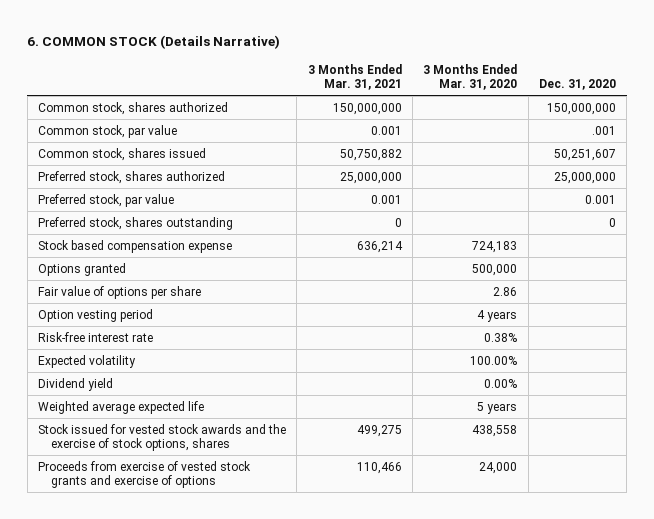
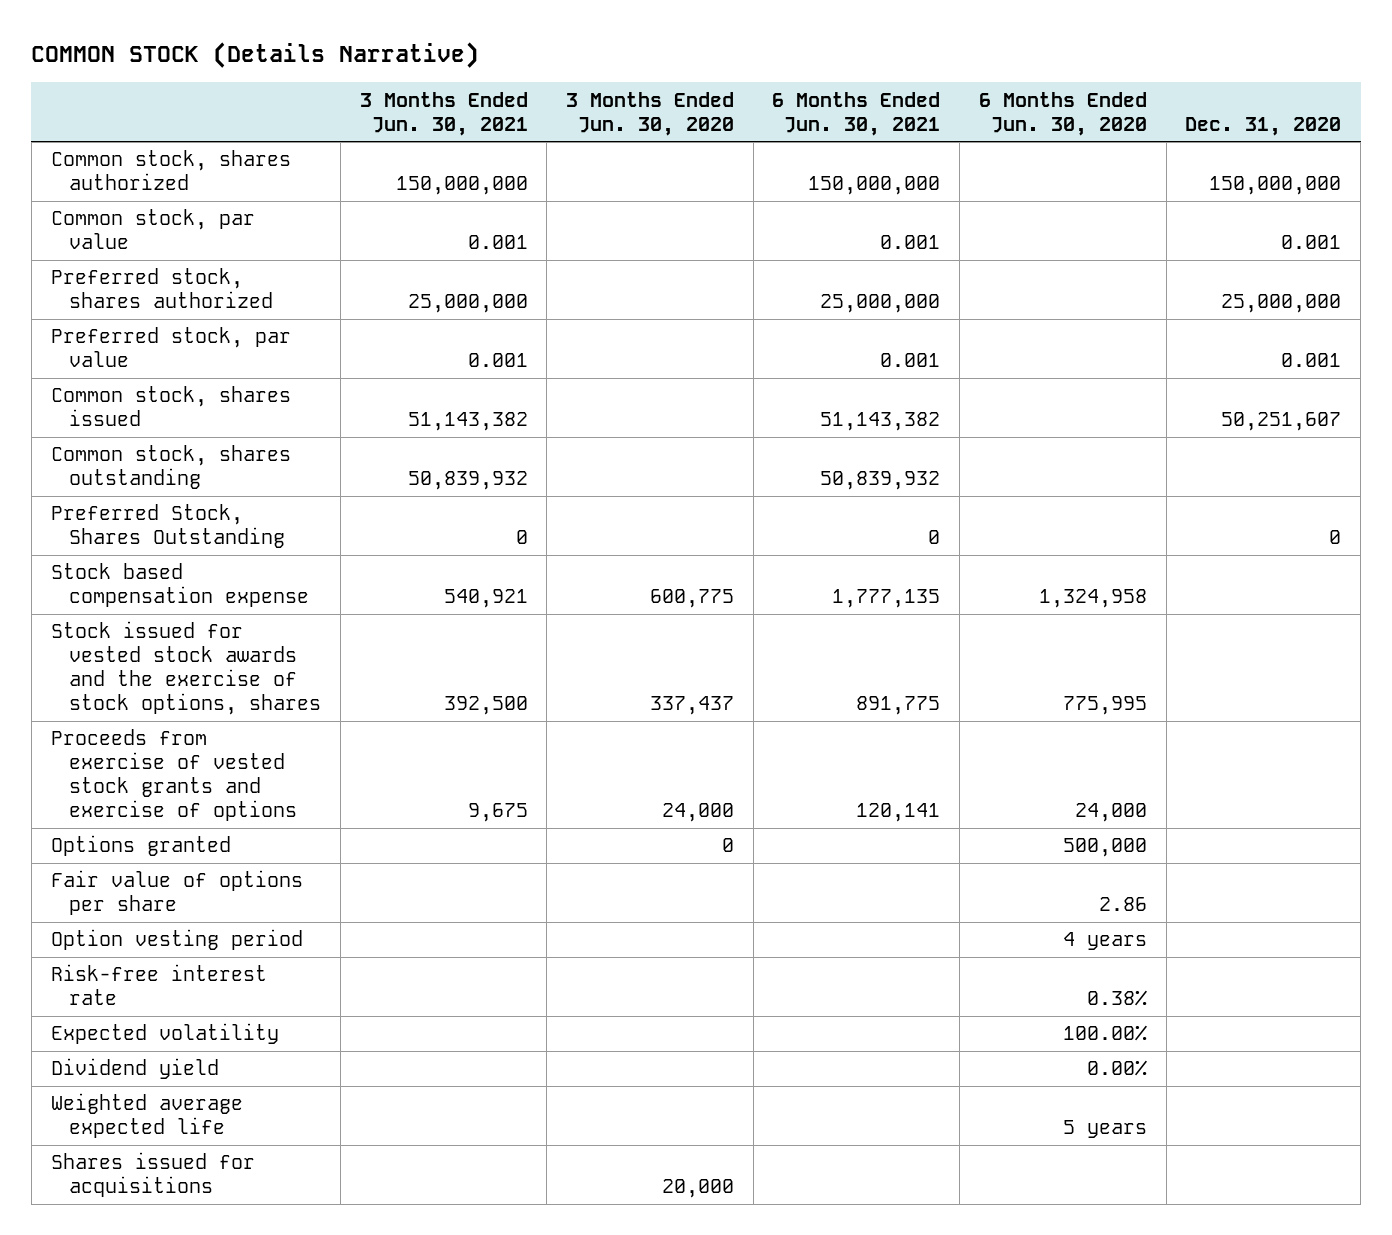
[27,34,281,49] 6. COMMON STOCK (Details Narrative) -> [31,42,480,69] COMMON STOCK (Details Narrative)
[307,63,402,90] 3 Months Ended Mar. 31, 2021 -> none
[423,63,518,90] 3 Months Ended Mar. 31, 2020 -> none
none -> [359,91,528,136] 3 Months Ended Jun. 30, 2021
none -> [566,91,735,136] 3 Months Ended Jun. 30, 2020
none -> [772,91,941,136] 6 Months Ended Jun. 30, 2021
none -> [978,91,1147,136] 6 Months Ended Jun. 30, 2020
[591,125,616,135] .001 -> [1281,235,1342,250] 0.001
[38,147,207,161] Common stock, shares issued -> [50,386,291,427] Common stock, shares issued
none -> [50,445,291,490] Common stock, shares outstanding
[38,216,234,230] Preferred stock, shares outstanding -> [50,504,286,549] Preferred Stock, Shares Outstanding
[38,423,287,451] Stock issued for vested stock awards and the exercise of stock options, shares -> [50,621,322,716] Stock issued for vested stock awards and the exercise of stock options, shares
[38,460,252,488] Proceeds from exercise of vested stock grants and exercise of options -> [50,729,298,822] Proceeds from exercise of vested stock grants and exercise of options
none -> [50,1152,255,1198] Shares issued for acquisitions

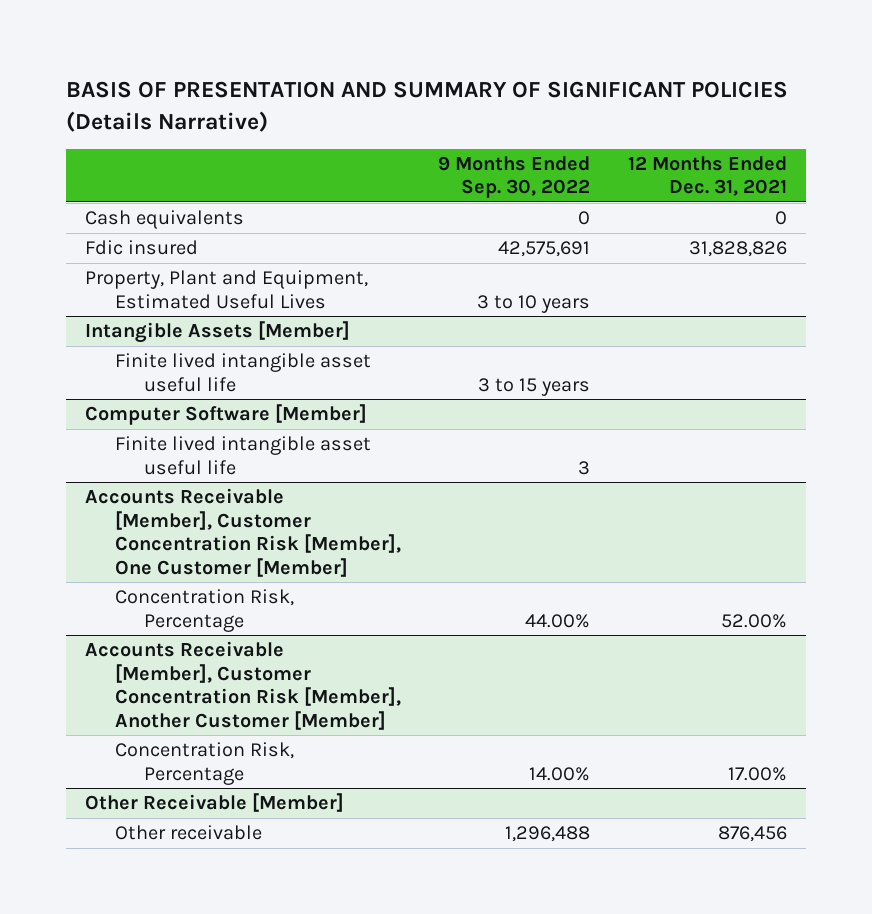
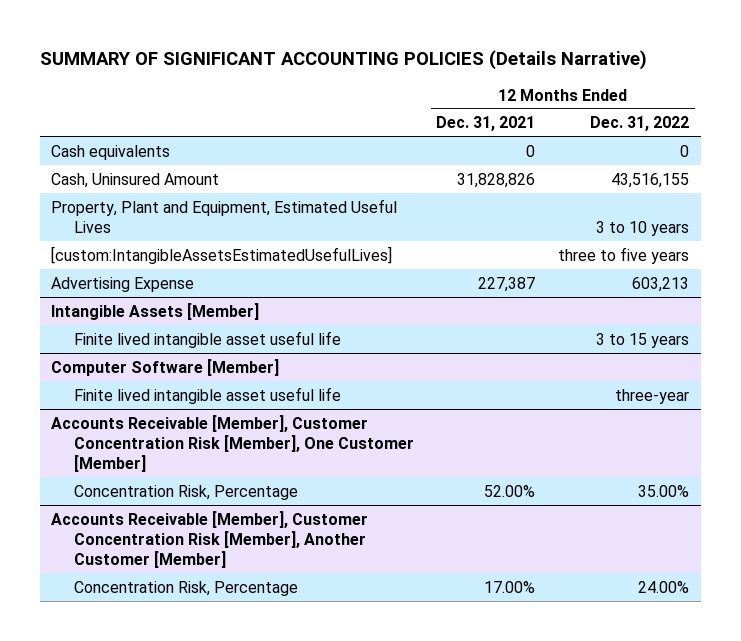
[66,81,789,132] BASIS OF PRESENTATION AND SUMMARY OF SIGNIFICANT POLICIES (Details Narrative) -> [40,50,648,71] SUMMARY OF SIGNIFICANT ACCOUNTING POLICIES (Details Narrative)
[438,155,591,199] 9 Months Ended Sep. 30, 2022 -> none
none -> [590,116,690,132] Dec. 31, 2022
[85,240,199,256] Fdic insured -> [51,172,220,188] Cash, Uninsured Amount
none -> [51,245,393,264] [custom:IntangibleAssetsEstimatedUsefulLives]
none -> [51,276,195,292] Advertising Expense
[85,793,345,813] Other Receivable [Member] -> none
[114,825,262,841] Other receivable -> none

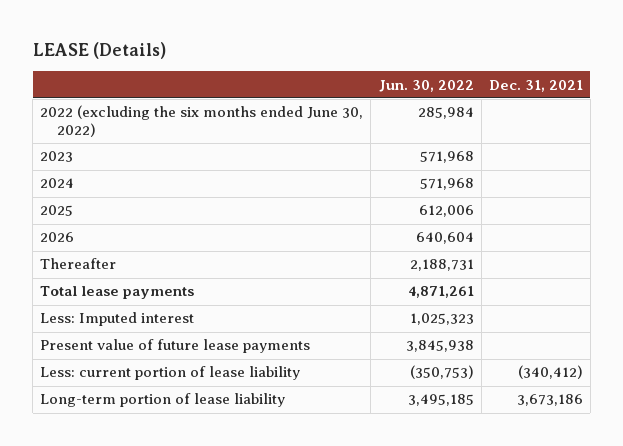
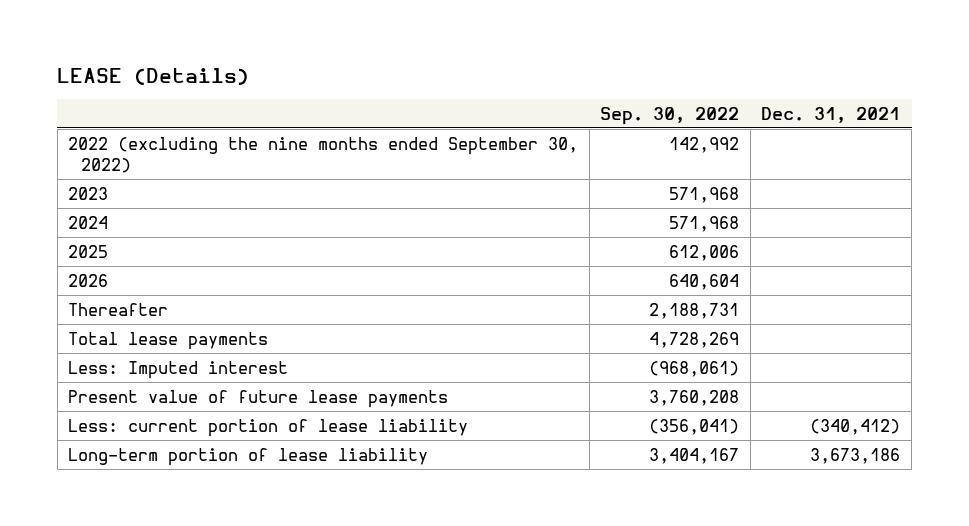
[378,79,474,92] Jun. 30, 2022 -> none
none -> [600,106,740,125] Sep. 30, 2022
[40,105,364,137] 2022 (excluding the six months ended June 30, 2022) -> [68,136,579,173] 2022 (excluding the nine months ended September 30, 2022)

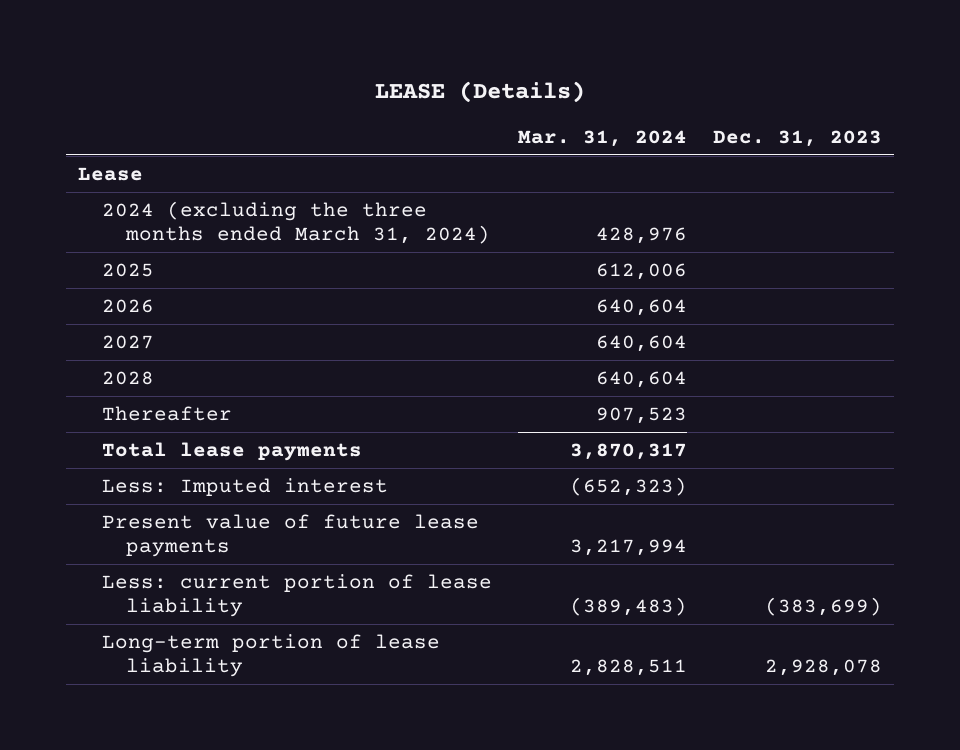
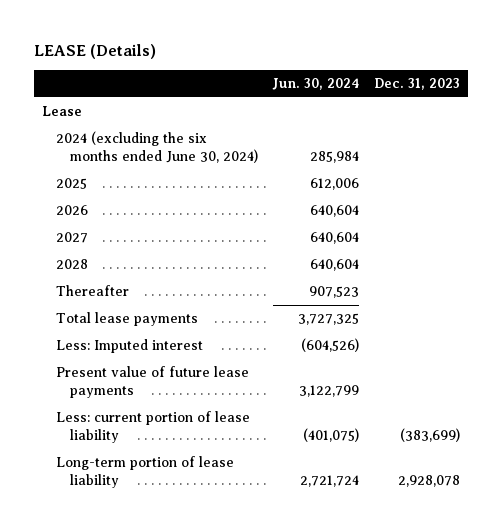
[518,129,688,147] Mar. 31, 2024 -> none
none -> [272,77,360,90] Jun. 30, 2024
[102,201,491,245] 2024 (excluding the three months ended March 31, 2024) -> [55,131,258,163] 2024 (excluding the six months ended June 30, 2024)

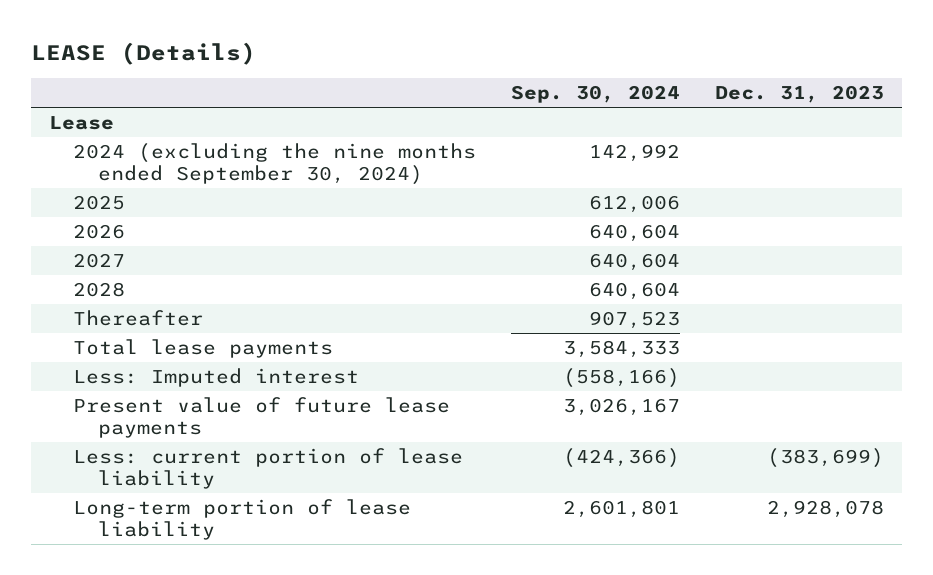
[272,77,360,90] Jun. 30, 2024 -> none
none -> [511,85,681,104] Sep. 30, 2024
[55,131,258,163] 2024 (excluding the six months ended June 30, 2024) -> [73,143,477,186] 2024 (excluding the nine months ended September 30, 2024)

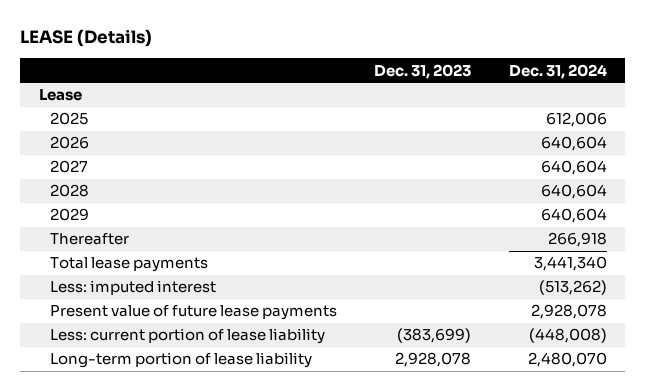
[511,85,681,104] Sep. 30, 2024 -> none
none -> [508,63,607,79] Dec. 31, 2024
[73,143,477,186] 2024 (excluding the nine months ended September 30, 2024) -> none
none -> [50,208,90,222] 2029
[73,368,360,388] Less: Imputed interest -> [50,280,217,296] Less: imputed interest

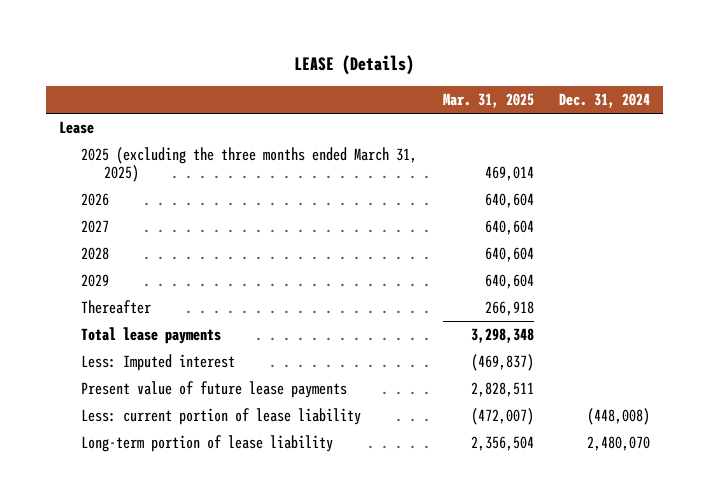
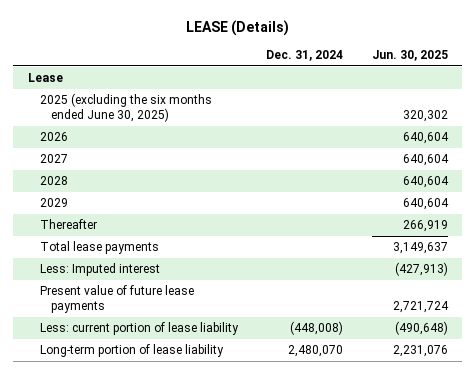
[442,93,534,109] Mar. 31, 2025 -> none
none -> [371,50,448,62] Jun. 30, 2025
[81,146,418,183] 2025 (excluding the three months ended March 31, 2025) -> [39,93,212,123] 2025 (excluding the six months ended June 30, 2025)

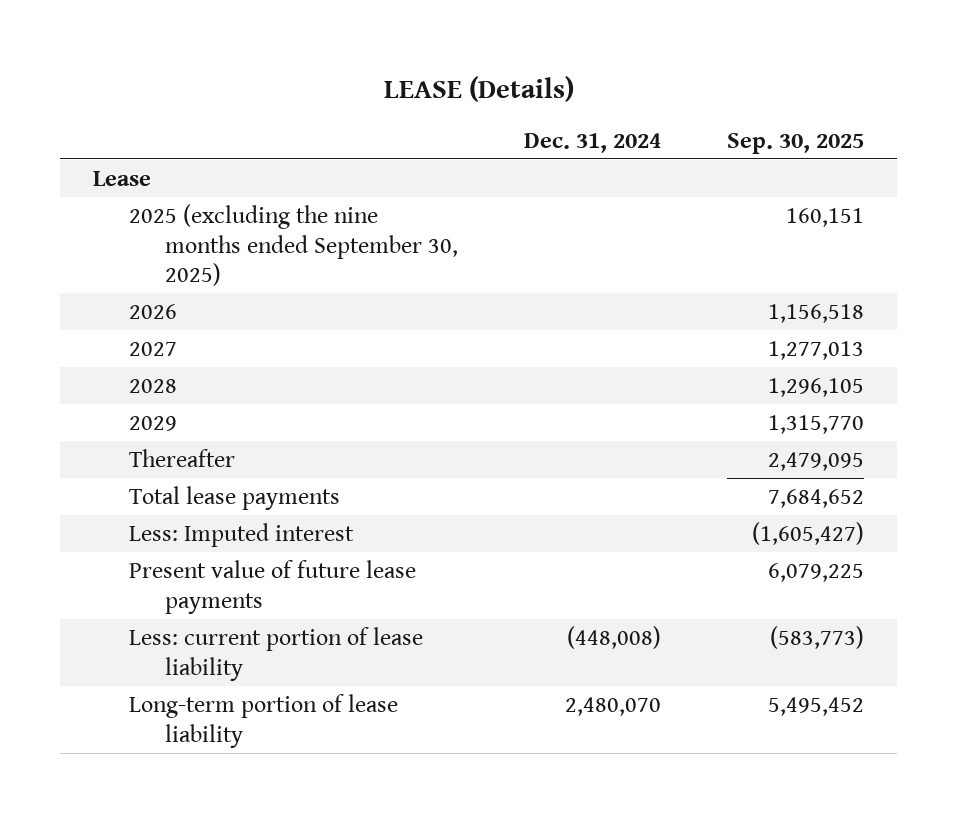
[371,50,448,62] Jun. 30, 2025 -> none
none -> [727,132,865,154] Sep. 30, 2025
[39,93,212,123] 2025 (excluding the six months ended June 30, 2025) -> [129,204,459,287] 2025 (excluding the nine months ended September 30, 2025)

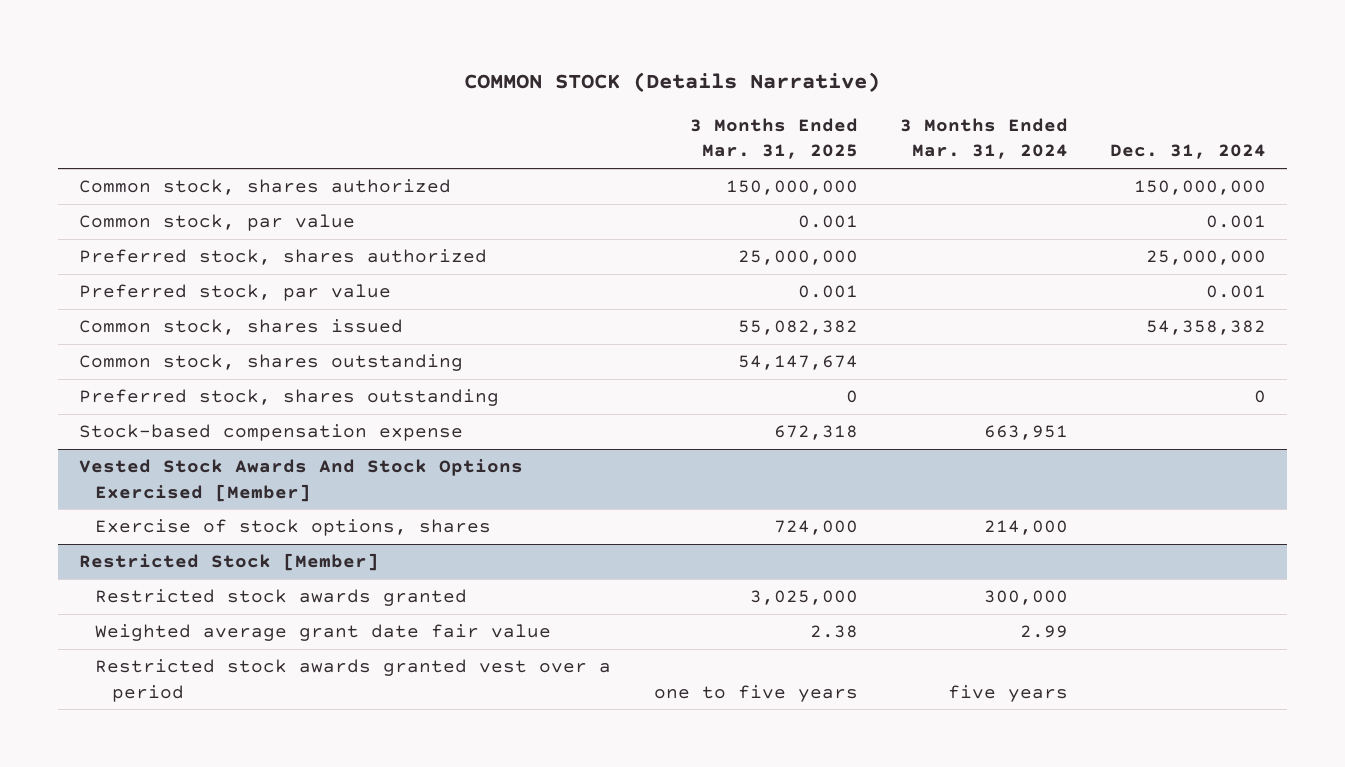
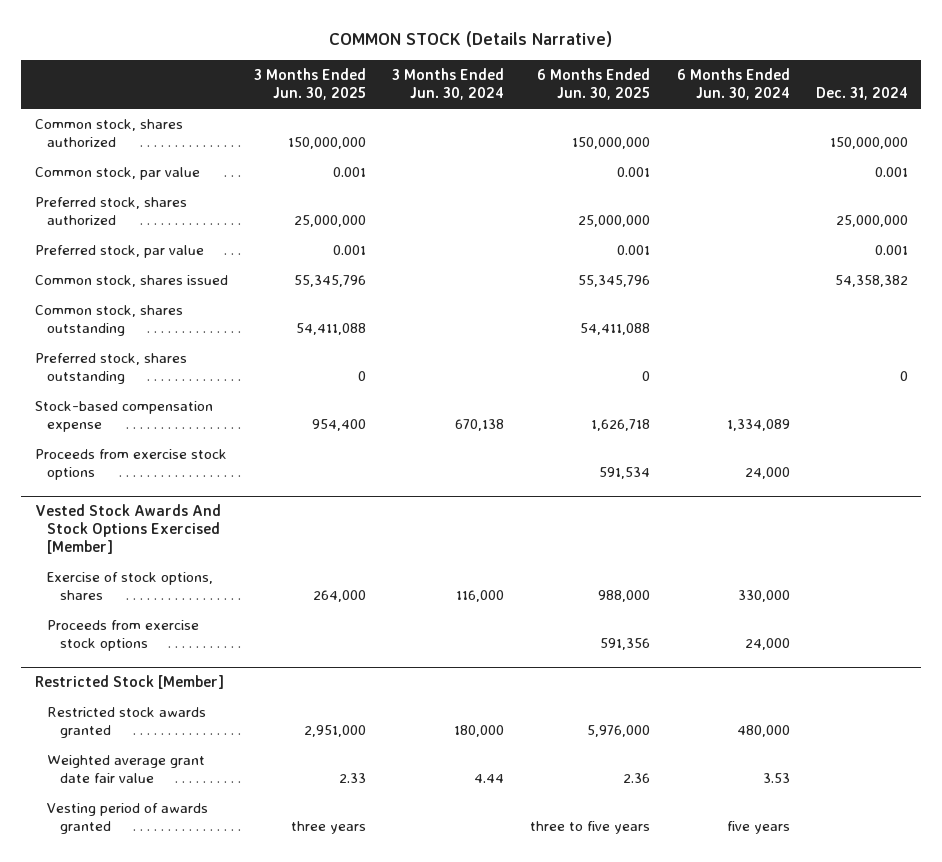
[689,118,858,160] 3 Months Ended Mar. 31, 2025 -> none
[899,118,1068,160] 3 Months Ended Mar. 31, 2024 -> none
none -> [253,68,366,101] 3 Months Ended Jun. 30, 2025
none -> [392,68,505,101] 3 Months Ended Jun. 30, 2024
none -> [537,68,651,101] 6 Months Ended Jun. 30, 2025
none -> [676,68,790,101] 6 Months Ended Jun. 30, 2024
none -> [34,449,227,481] Proceeds from exercise stock options
none -> [47,620,200,652] Proceeds from exercise stock options
[95,659,612,702] Restricted stock awards granted vest over a period -> [47,803,209,835] Vesting period of awards granted

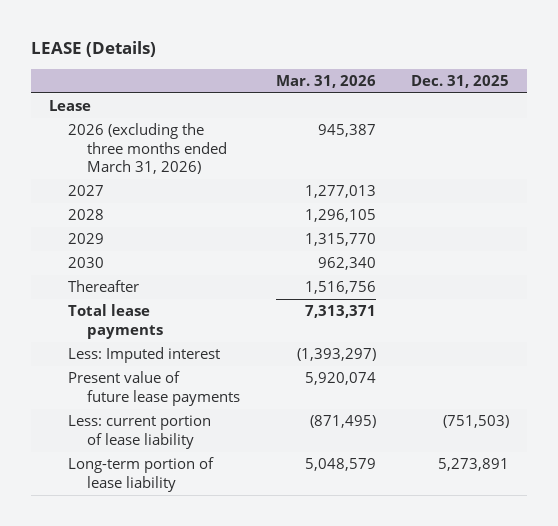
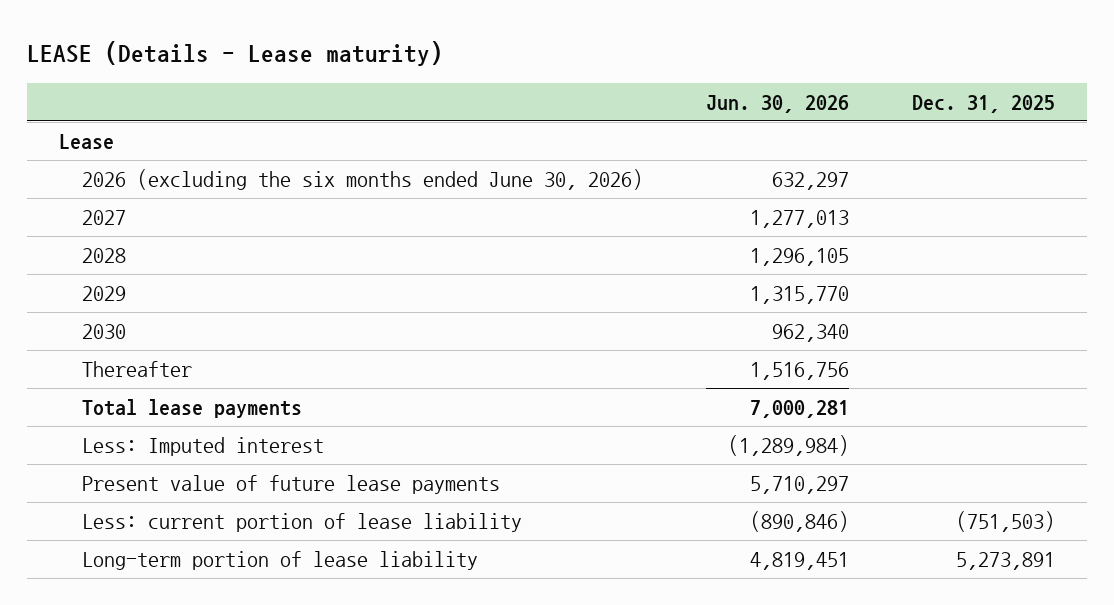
[31,41,157,58] LEASE (Details) -> [27,41,444,67] LEASE (Details - Lease maturity)
[275,75,376,89] Mar. 31, 2026 -> none
none -> [705,94,849,113] Jun. 30, 2026
[68,123,228,175] 2026 (excluding the three months ended March 31, 2026) -> [81,168,643,190] 2026 (excluding the six months ended June 30, 2026)

